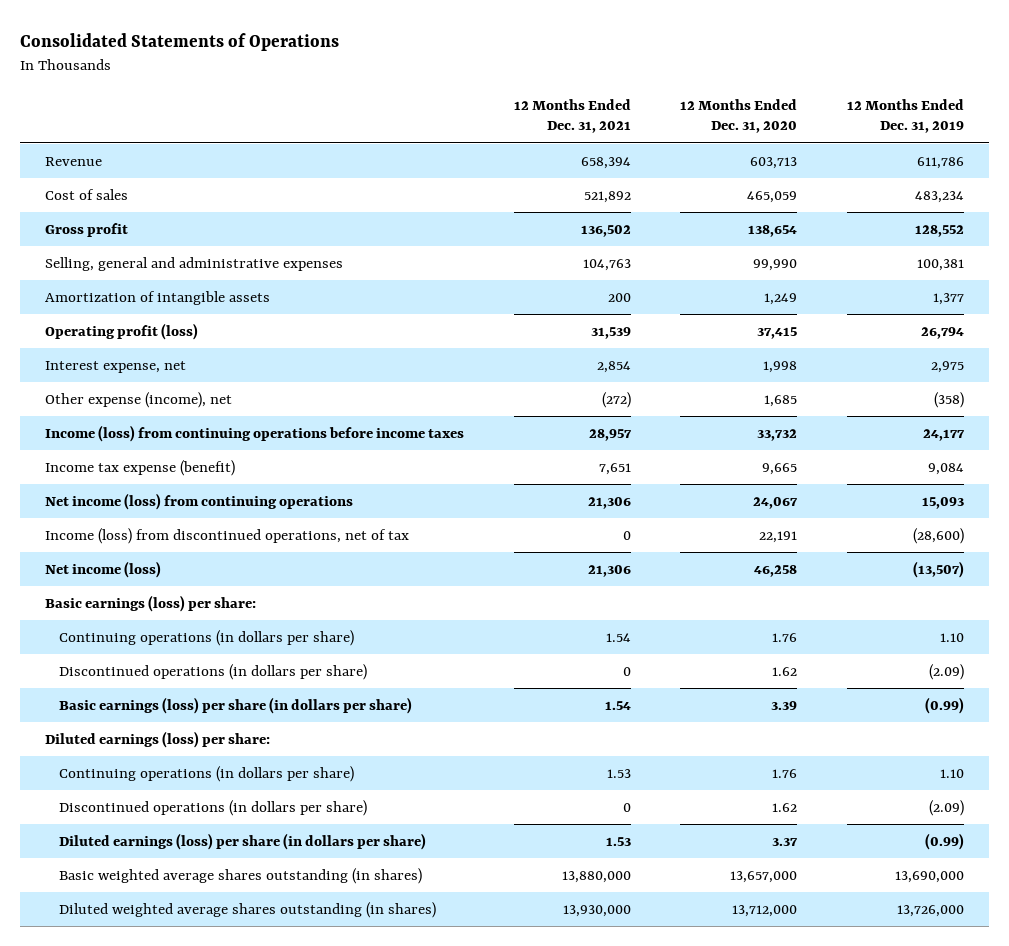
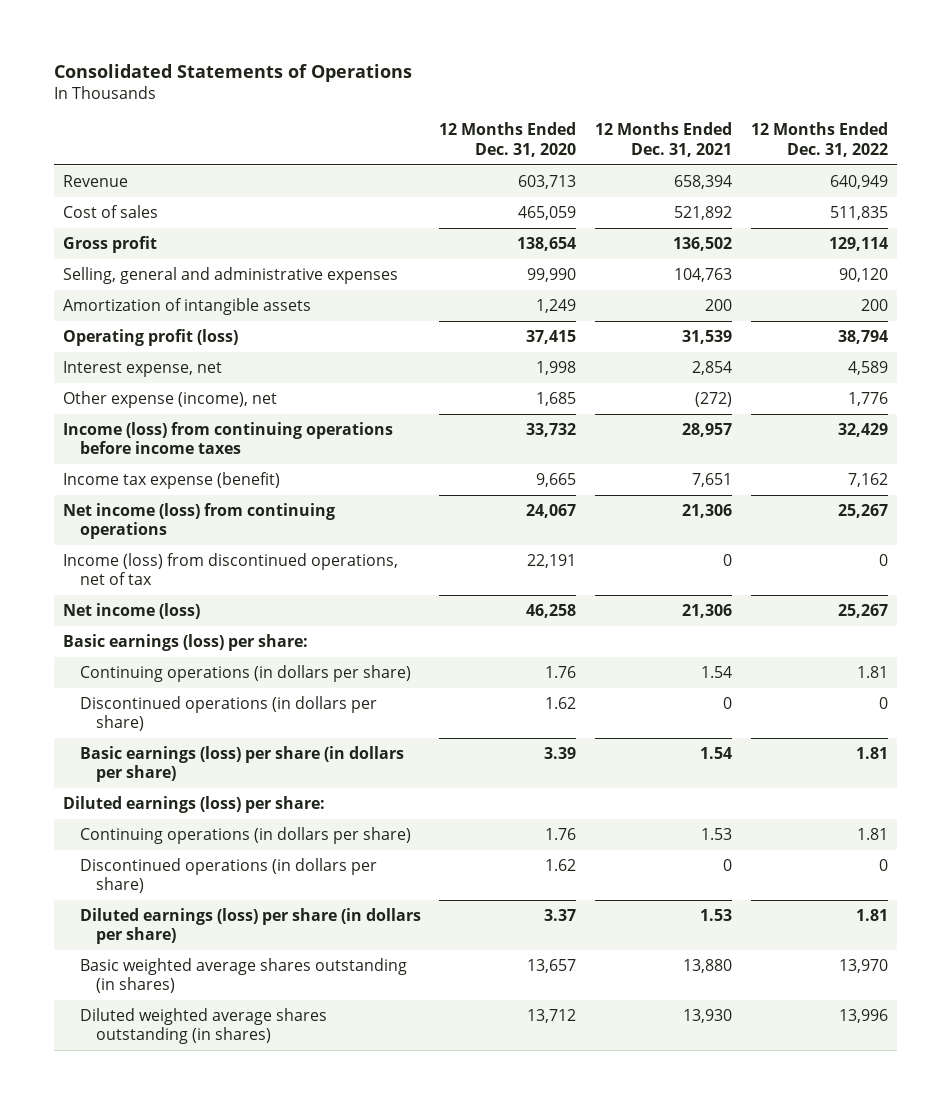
[846,98,964,134] 12 Months Ended Dec. 31, 2019 -> none
none -> [750,122,888,157] 12 Months Ended Dec. 31, 2022
[561,871,631,884] 13,880,000 -> [683,958,733,973] 13,880
[730,871,798,884] 13,657,000 -> [527,958,577,973] 13,657
[562,905,631,918] 13,930,000 -> [683,1008,733,1023] 13,930
[732,905,798,918] 13,712,000 -> [527,1008,577,1023] 13,712

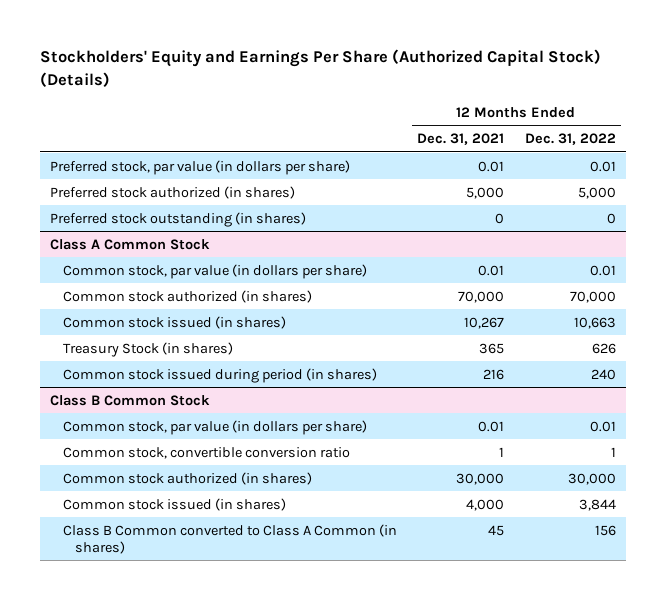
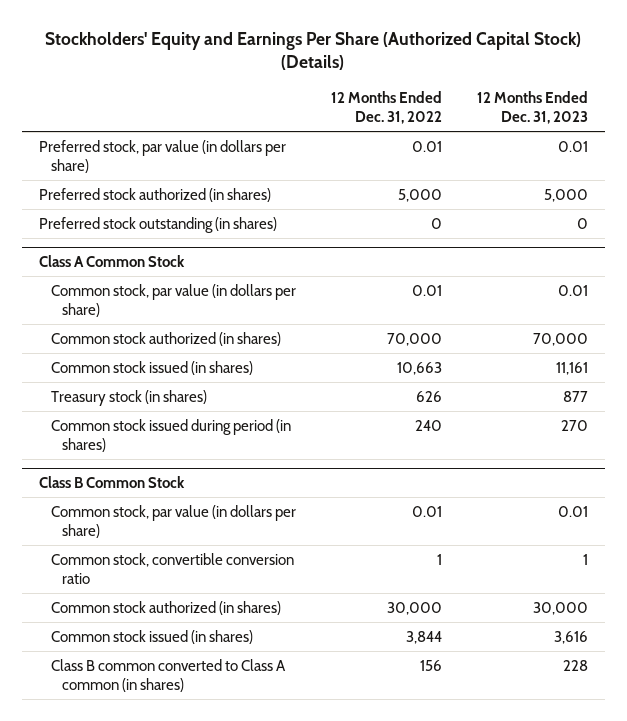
[417,133,505,146] Dec. 31, 2021 -> none
none -> [476,90,588,125] 12 Months Ended Dec. 31, 2023
[62,341,233,357] Treasury Stock (in shares) -> [50,389,207,406] Treasury stock (in shares)
[62,523,397,554] Class B Common converted to Class A Common (in shares) -> [50,658,286,692] Class B common converted to Class A common (in shares)

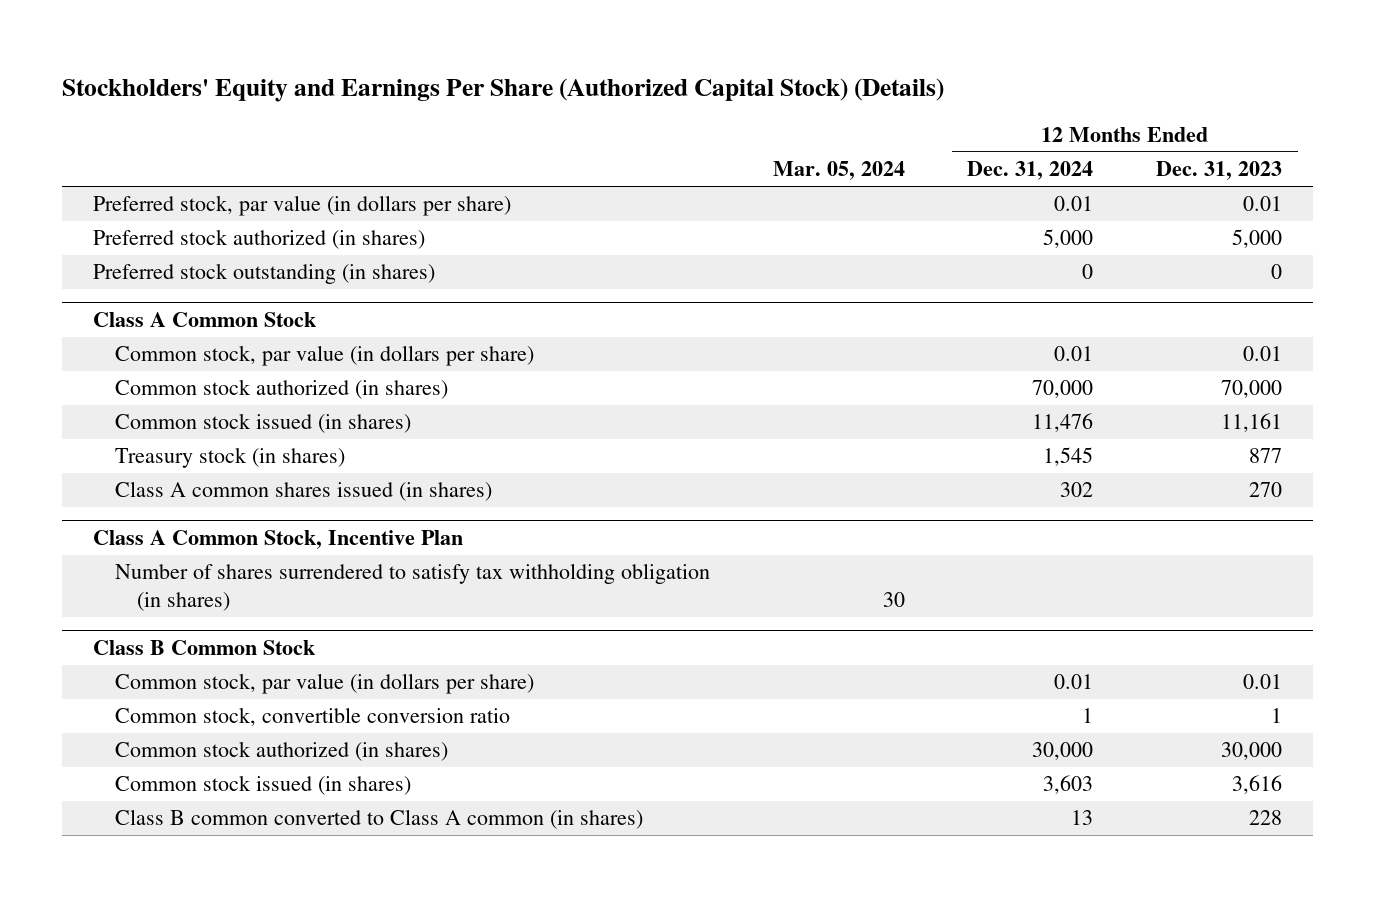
[330,90,442,125] 12 Months Ended Dec. 31, 2022 -> none
none -> [772,161,905,181] Mar. 05, 2024
none -> [967,161,1094,181] Dec. 31, 2024
[50,418,291,452] Common stock issued during period (in shares) -> [114,481,492,502] Class A common shares issued (in shares)
none -> [93,530,464,550] Class A Common Stock, Incentive Plan
none -> [114,563,710,611] Number of shares surrendered to satisfy tax withholding obligation (in shares)

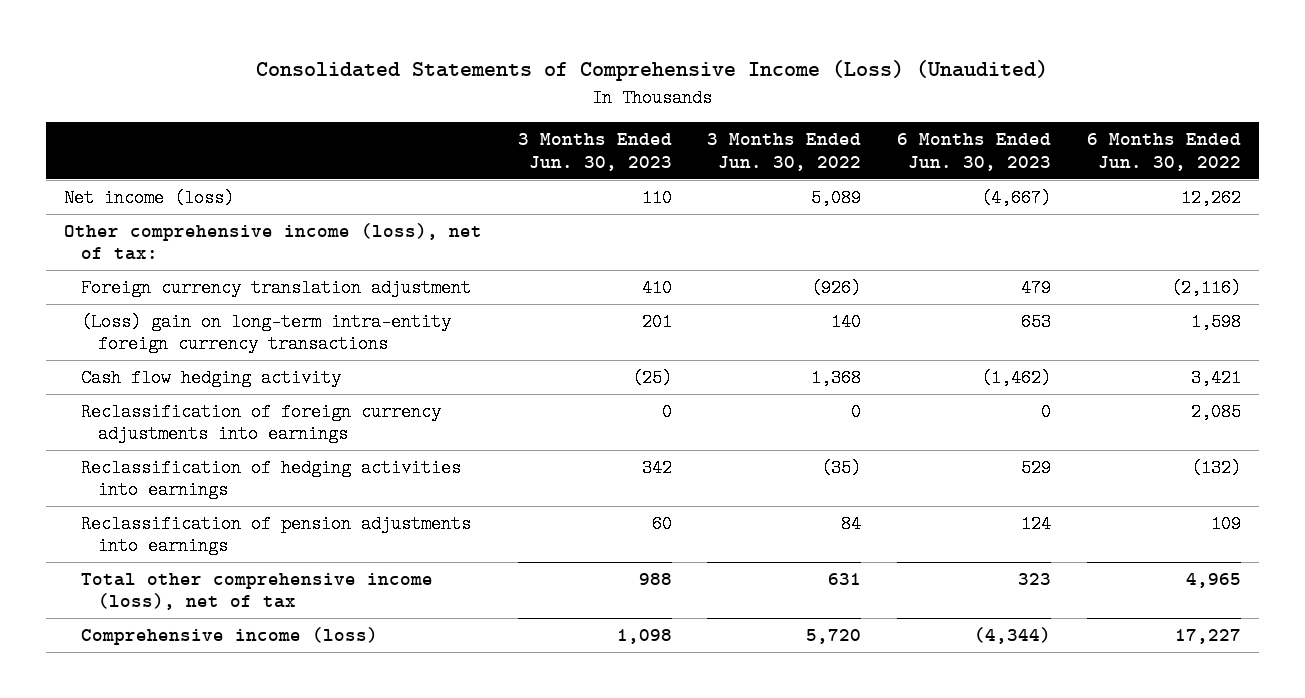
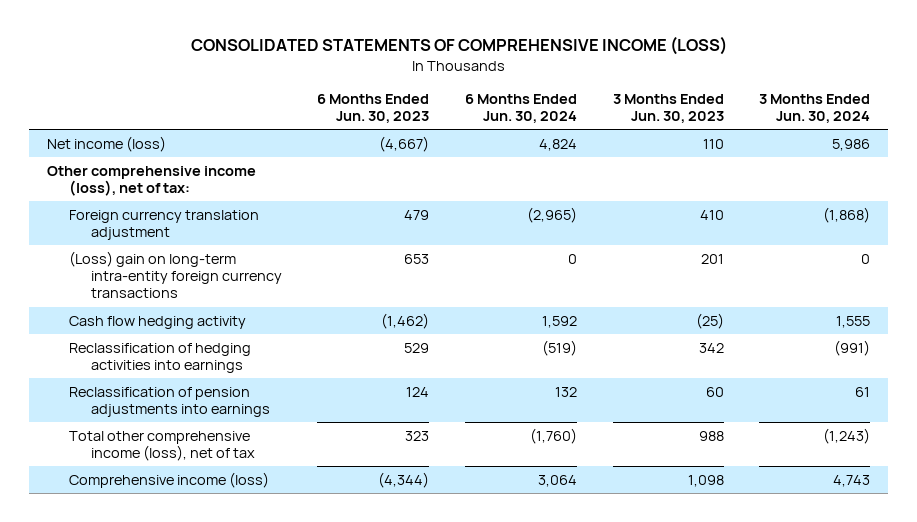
[256,60,1049,82] Consolidated Statements of Comprehensive Income (Loss) (Unaudited) -> [190,36,727,56] CONSOLIDATED STATEMENTS OF COMPREHENSIVE INCOME (LOSS)
[707,133,862,171] 3 Months Ended Jun. 30, 2022 -> none
[1086,133,1241,171] 6 Months Ended Jun. 30, 2022 -> none
none -> [464,93,577,123] 6 Months Ended Jun. 30, 2024
none -> [759,93,871,123] 3 Months Ended Jun. 30, 2024
[81,402,442,444] Reclassification of foreign currency adjustments into earnings -> none

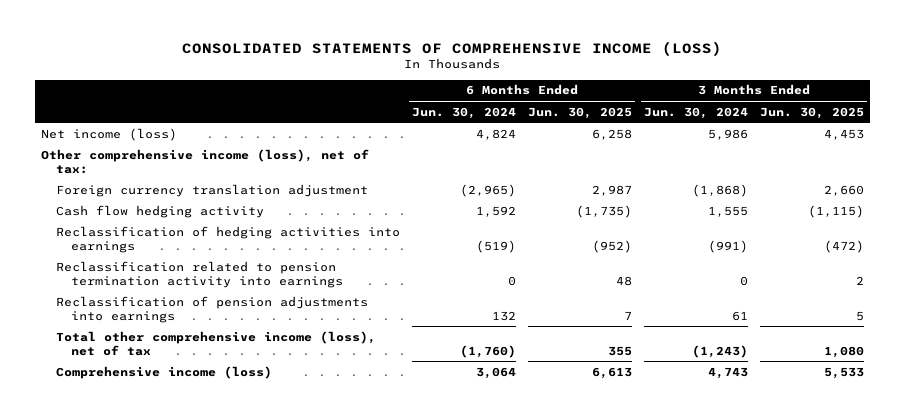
[317,93,430,123] 6 Months Ended Jun. 30, 2023 -> none
[612,93,724,123] 3 Months Ended Jun. 30, 2023 -> none
none -> [527,106,632,119] Jun. 30, 2025
none -> [760,106,865,119] Jun. 30, 2025
[68,250,282,299] (Loss) gain on long-term intra-entity foreign currency transactions -> none
none -> [55,260,343,288] Reclassification related to pension termination activity into earnings

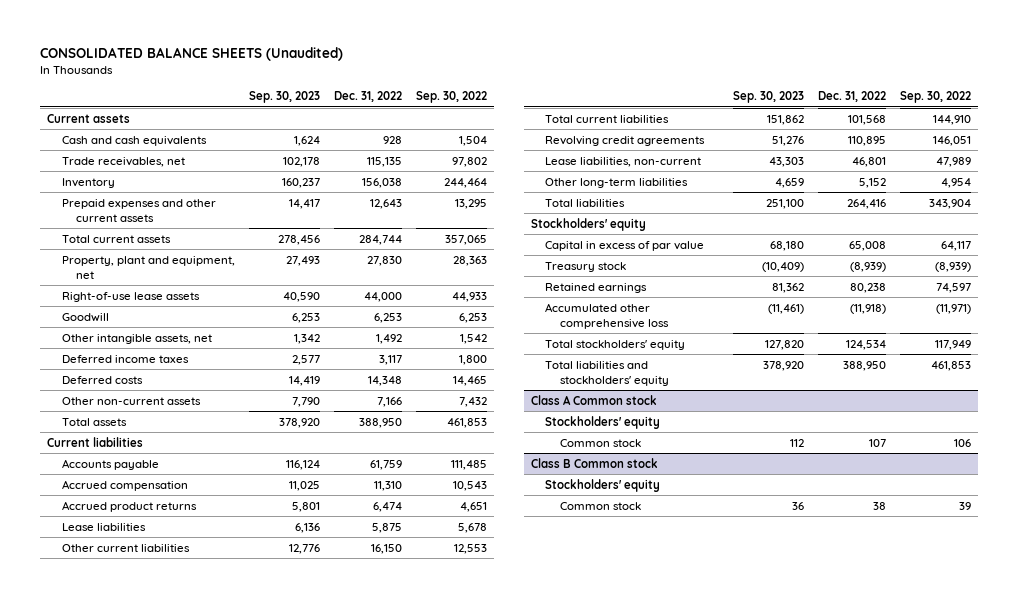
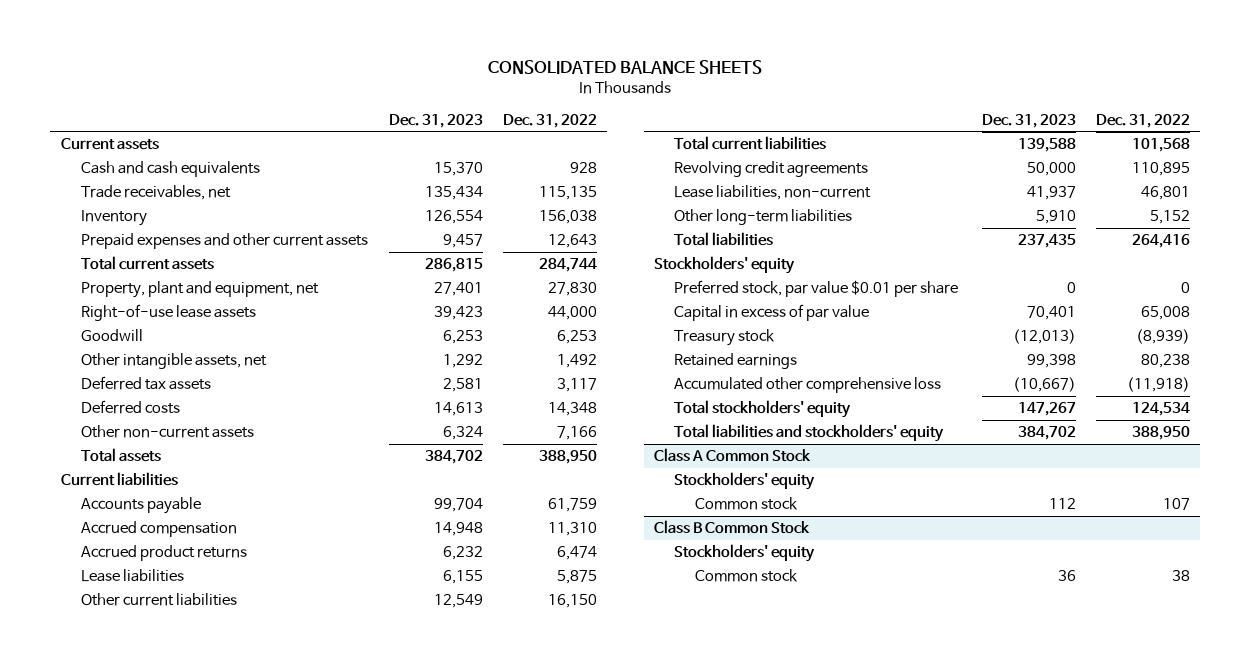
[39,47,343,62] CONSOLIDATED BALANCE SHEETS (Unaudited) -> [488,60,763,75] CONSOLIDATED BALANCE SHEETS
[248,91,320,104] Sep. 30, 2023 -> none
[416,91,488,104] Sep. 30, 2022 -> none
none -> [388,113,483,128] Dec. 31, 2023
[61,354,189,363] Deferred income taxes -> [81,376,212,391] Deferred tax assets
none -> [674,280,959,298] Preferred stock, par value $0.01 per share
[530,394,657,405] Class A Common stock -> [653,448,811,463] Class A Common Stock
[530,457,658,468] Class B Common stock -> [653,520,810,535] Class B Common Stock

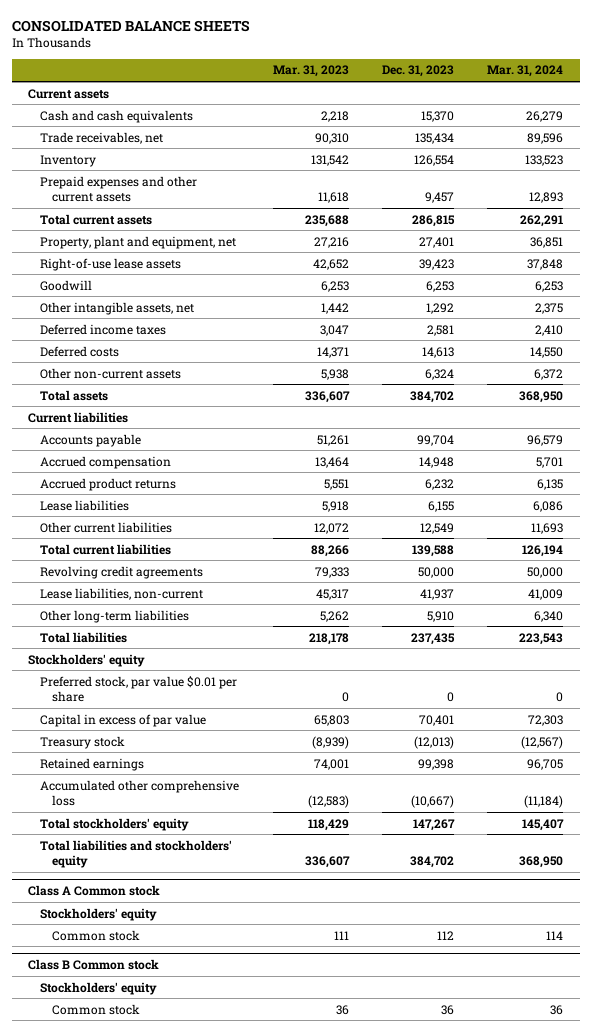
[503,113,598,128] Dec. 31, 2022 -> none
none -> [272,65,349,78] Mar. 31, 2023
none -> [487,65,564,78] Mar. 31, 2024
[81,376,212,391] Deferred tax assets -> [40,323,167,335] Deferred income taxes
[653,448,811,463] Class A Common Stock -> [28,885,161,897] Class A Common stock
[653,520,810,535] Class B Common Stock -> [28,959,160,971] Class B Common stock

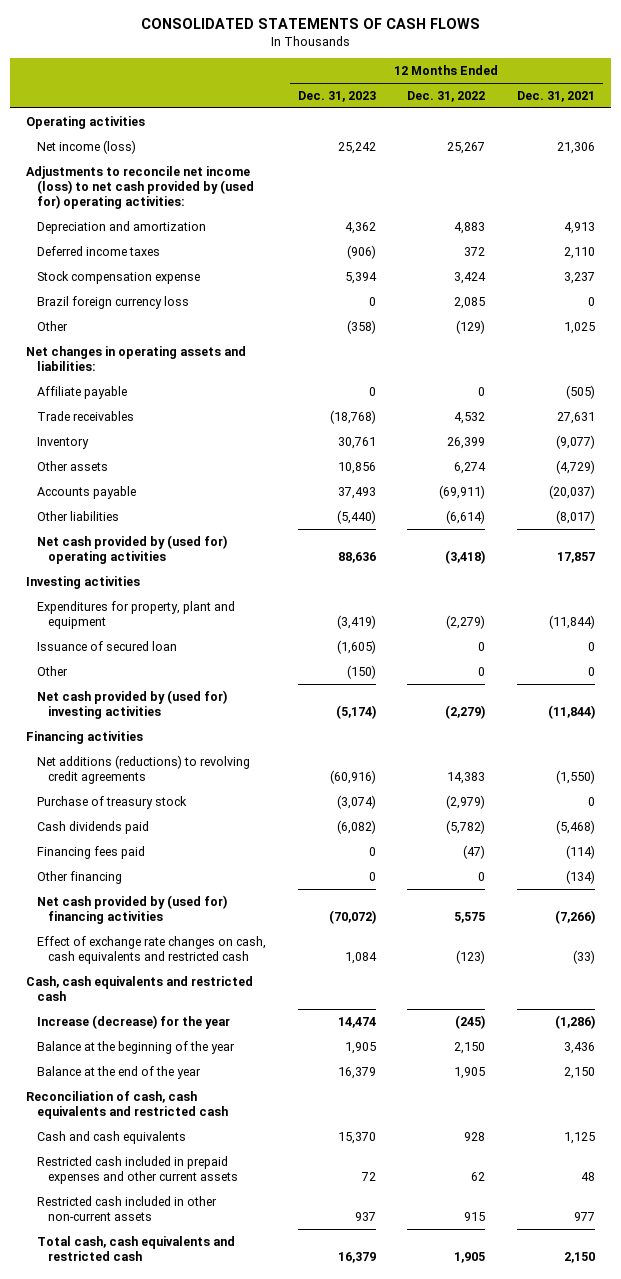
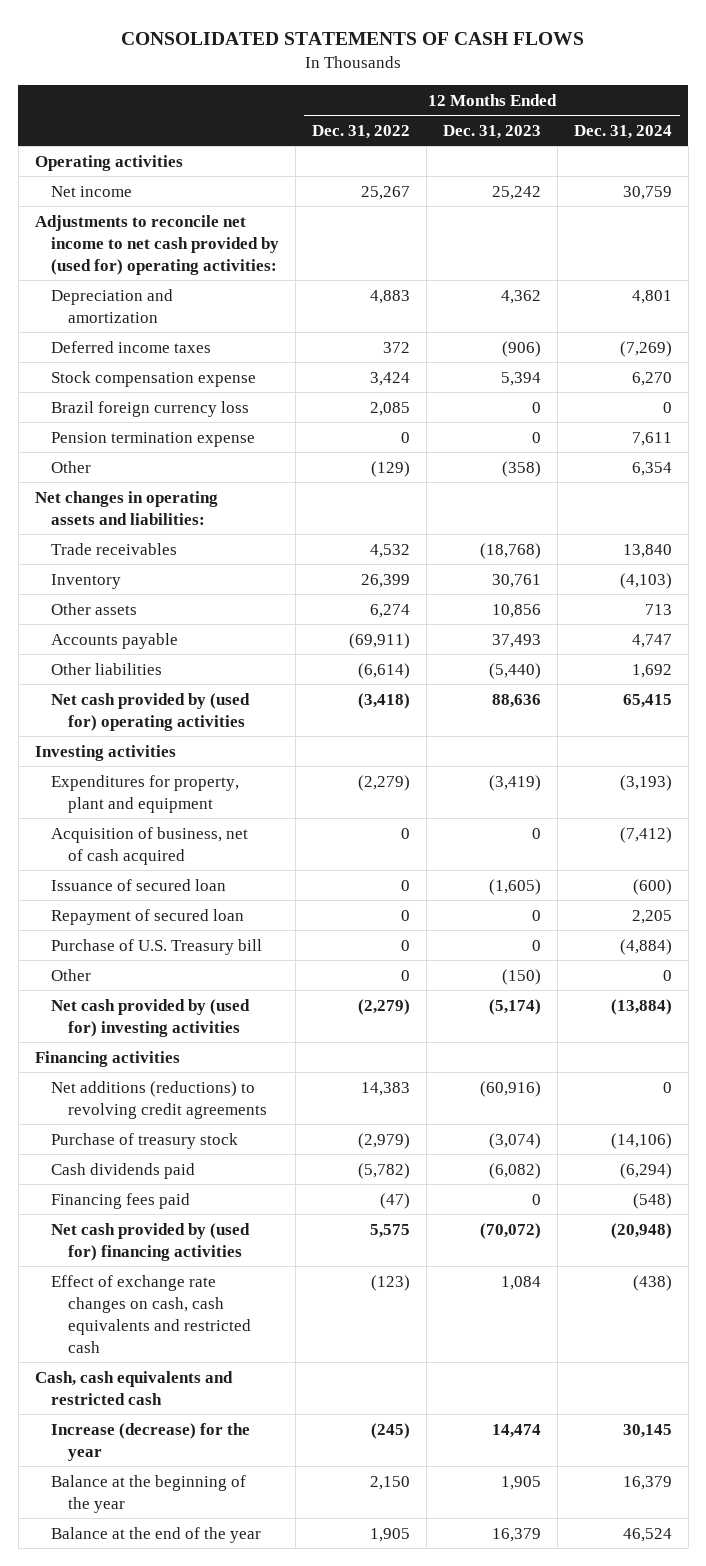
[517,90,596,102] Dec. 31, 2021 -> none
none -> [573,124,672,139] Dec. 31, 2024
[36,139,136,154] Net income (loss) -> [51,185,133,197] Net income
[25,165,254,210] Adjustments to reconcile net income (loss) to net cash provided by (used for) operating activities: -> [34,214,280,275] Adjustments to reconcile net income to net cash provided by (used for) operating activities:
none -> [51,431,256,447] Pension termination expense
[36,385,127,399] Affiliate payable -> none
none -> [51,826,249,865] Acquisition of business, net of cash acquired
none -> [51,908,245,925] Repayment of secured loan
none -> [51,938,263,955] Purchase of U.S. Treasury bill
[36,870,122,884] Other financing -> none
[25,1090,228,1120] Reconciliation of cash, cash equivalents and restricted cash -> none
[36,1130,186,1144] Cash and cash equivalents -> none
[36,1155,238,1185] Restricted cash included in prepaid expenses and other current assets -> none
[36,1195,217,1222] Restricted cash included in other non-current assets -> none
[36,1235,235,1262] Total cash, cash equivalents and restricted cash -> none

